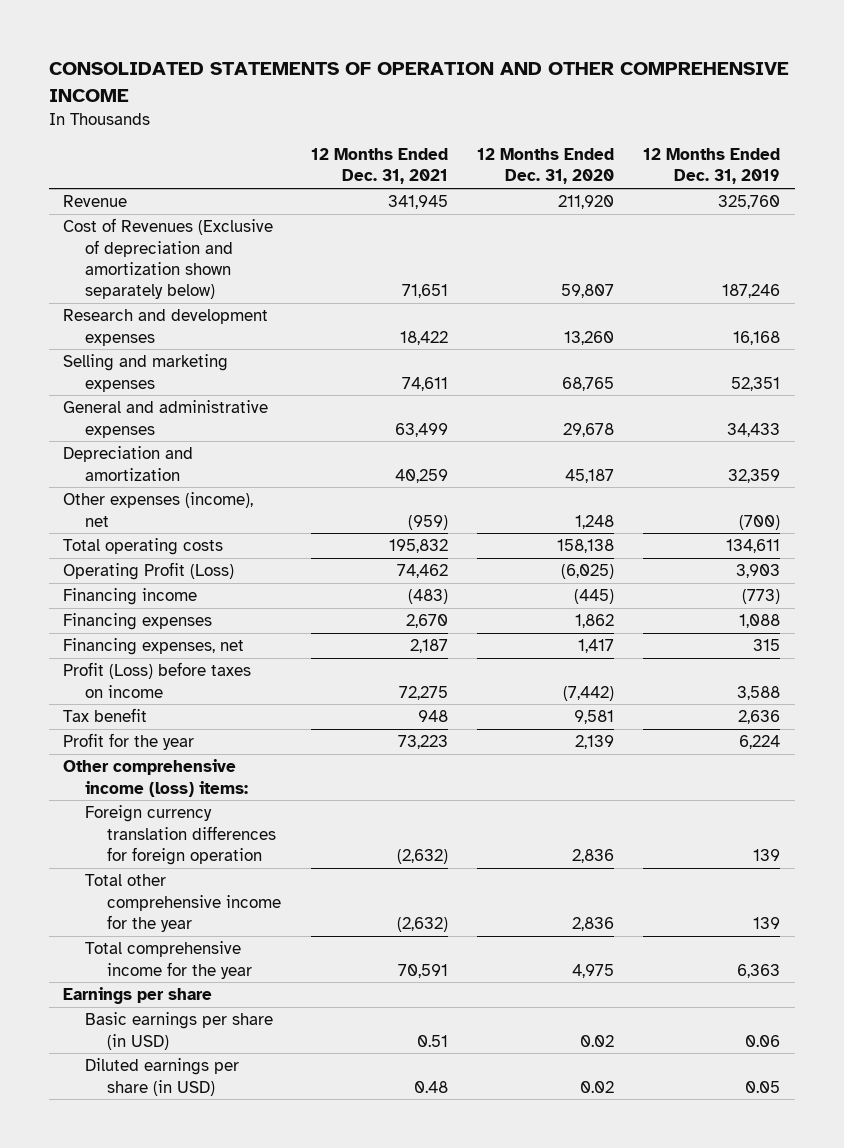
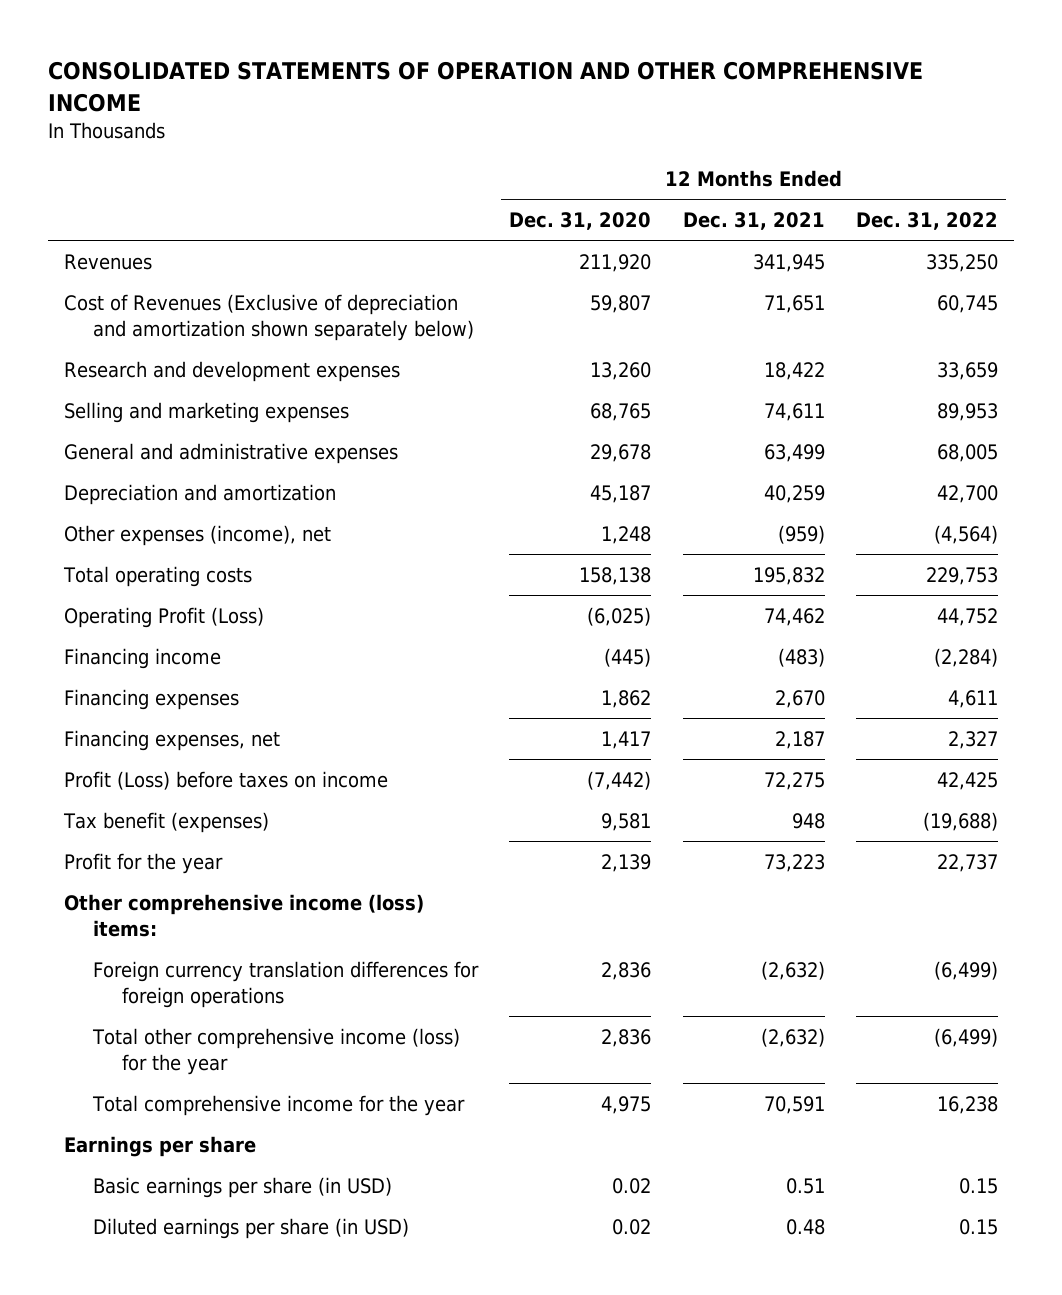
[643,148,781,185] 12 Months Ended Dec. 31, 2019 -> none
none -> [856,212,999,231] Dec. 31, 2022
[63,195,128,208] Revenue -> [63,253,152,270] Revenues
[63,708,148,723] Tax benefit -> [62,811,269,833] Tax benefit (expenses)
[85,805,277,865] Foreign currency translation differences for foreign operation -> [92,960,479,1008] Foreign currency translation differences for foreign operations
[85,874,282,932] Total other comprehensive income for the year -> [91,1027,460,1075] Total other comprehensive income (loss) for the year

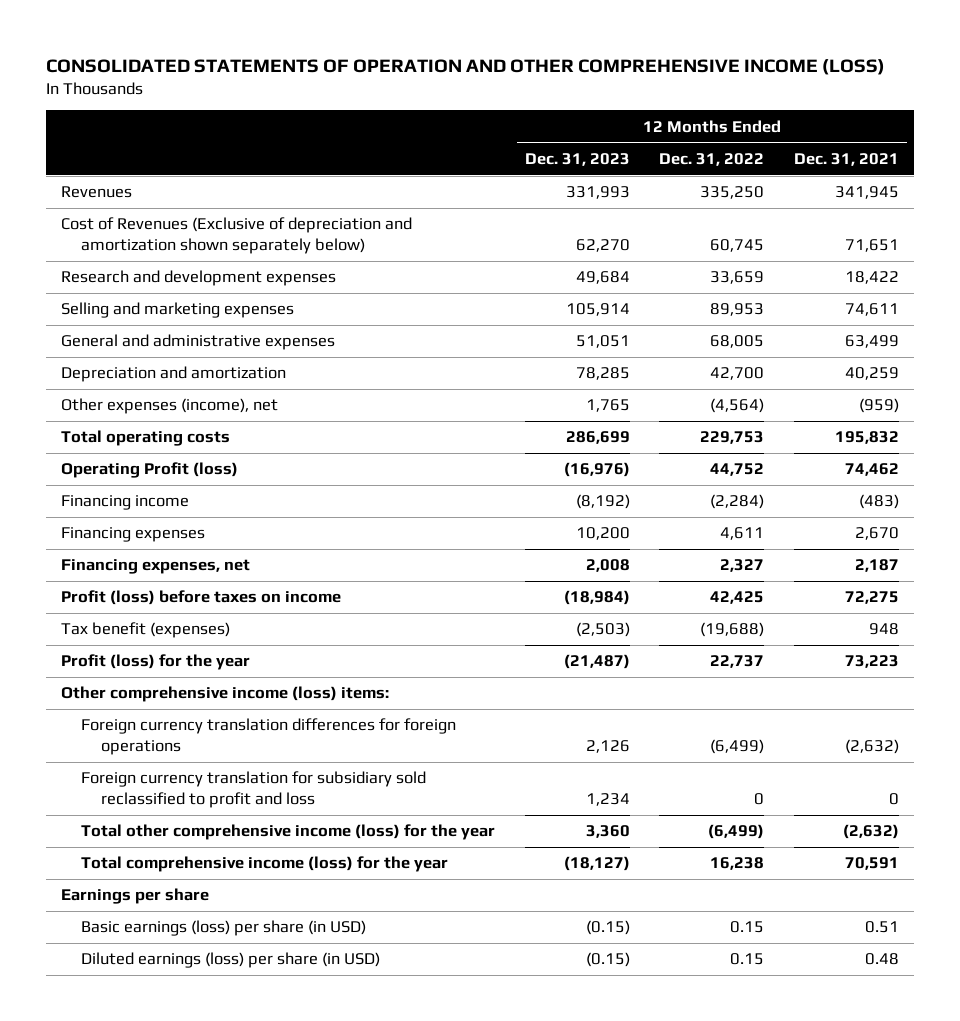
[48,61,924,112] CONSOLIDATED STATEMENTS OF OPERATION AND OTHER COMPREHENSIVE INCOME -> [46,58,886,75] CONSOLIDATED STATEMENTS OF OPERATION AND OTHER COMPREHENSIVE INCOME (LOSS)
[509,212,652,231] Dec. 31, 2020 -> none
none -> [524,152,630,166] Dec. 31, 2023
[63,606,264,628] Operating Profit (Loss) -> [60,462,238,479] Operating Profit (loss)
[63,770,388,790] Profit (Loss) before taxes on income -> [60,590,341,606] Profit (loss) before taxes on income
[63,852,223,874] Profit for the year -> [60,654,250,671] Profit (loss) for the year
none -> [80,771,426,809] Foreign currency translation for subsidiary sold reclassified to profit and loss
[91,1094,465,1116] Total comprehensive income for the year -> [80,856,448,873] Total comprehensive income (loss) for the year
[92,1176,392,1198] Basic earnings per share (in USD) -> [80,920,366,937] Basic earnings (loss) per share (in USD)
[92,1217,409,1239] Diluted earnings per share (in USD) -> [80,952,380,969] Diluted earnings (loss) per share (in USD)

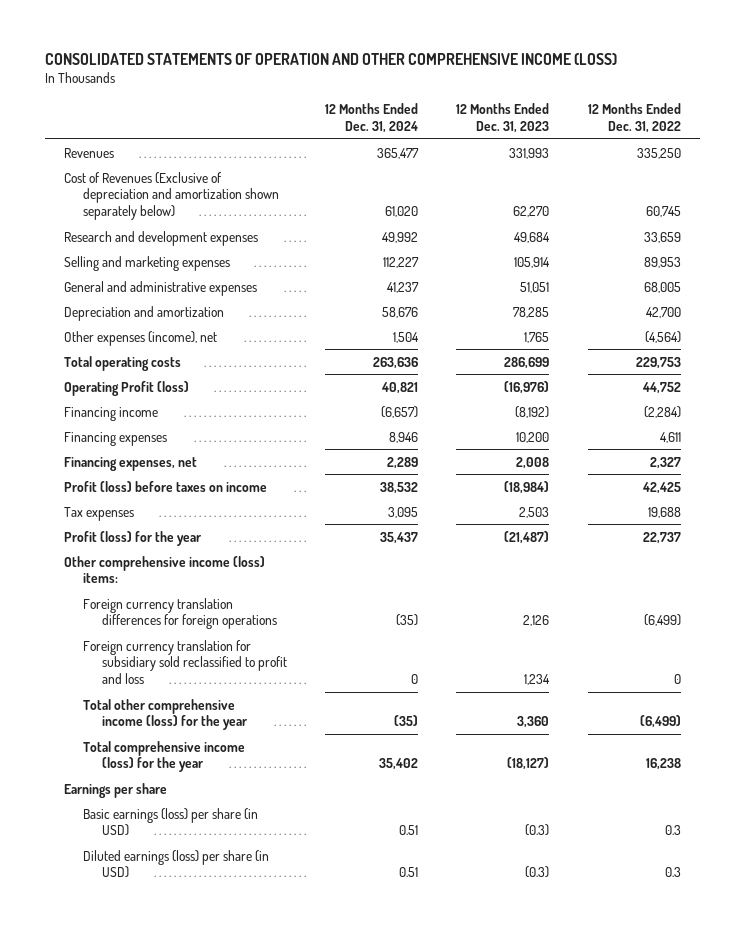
[794,152,900,166] Dec. 31, 2021 -> none
none -> [325,103,419,133] 12 Months Ended Dec. 31, 2024
[60,622,230,639] Tax benefit (expenses) -> [64,506,135,521] Tax expenses
[575,622,630,638] (2,503) -> [519,506,550,518] 2,503
[700,622,765,638] (19,688) -> [647,506,681,518] 19,688
[585,920,630,936] (0.15) -> [525,824,550,837] (0.3)
[730,921,765,934] 0.15 -> [664,825,681,836] 0.3
[585,952,630,968] (0.15) -> [525,866,550,879] (0.3)
[730,953,765,966] 0.15 -> [664,867,681,878] 0.3

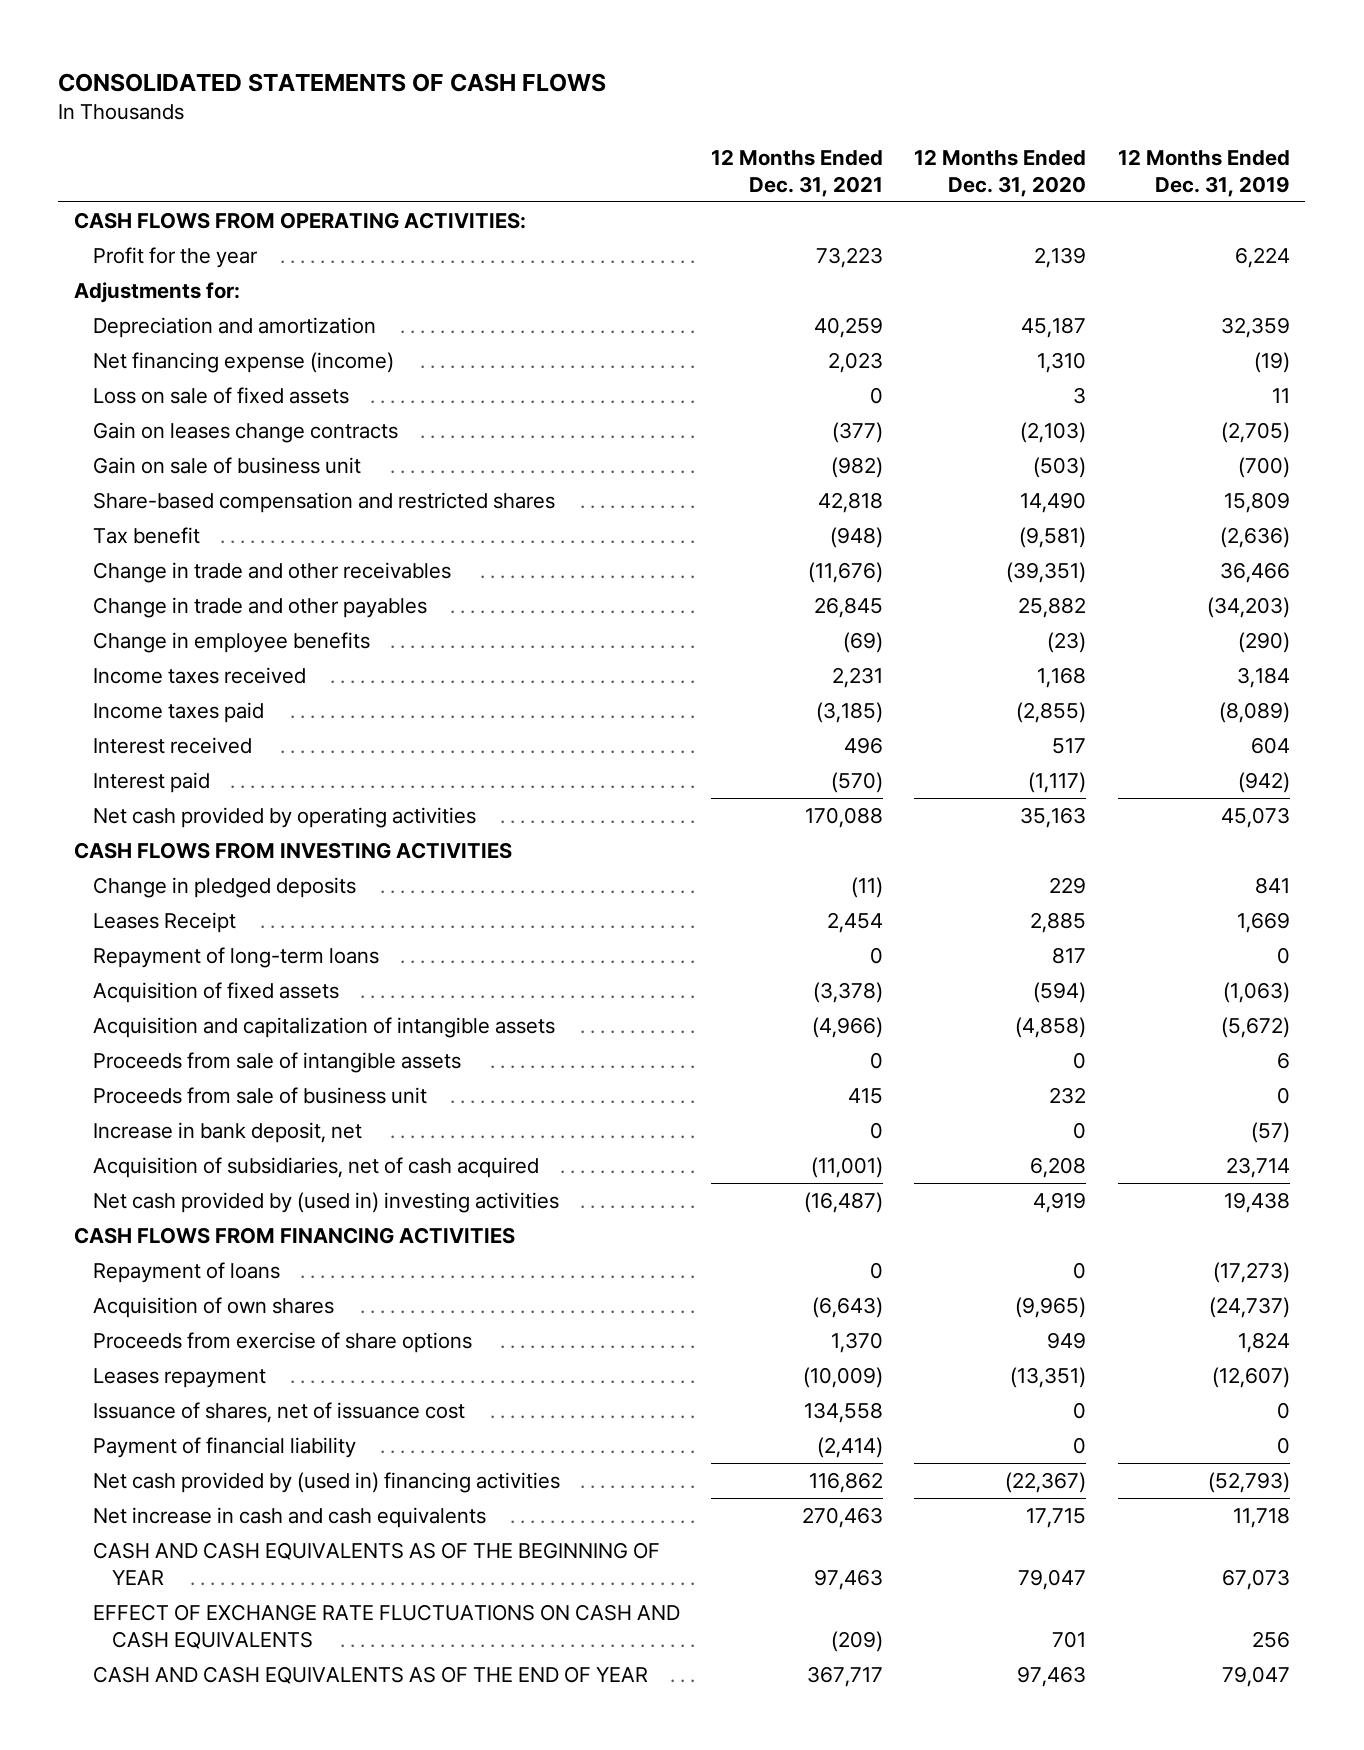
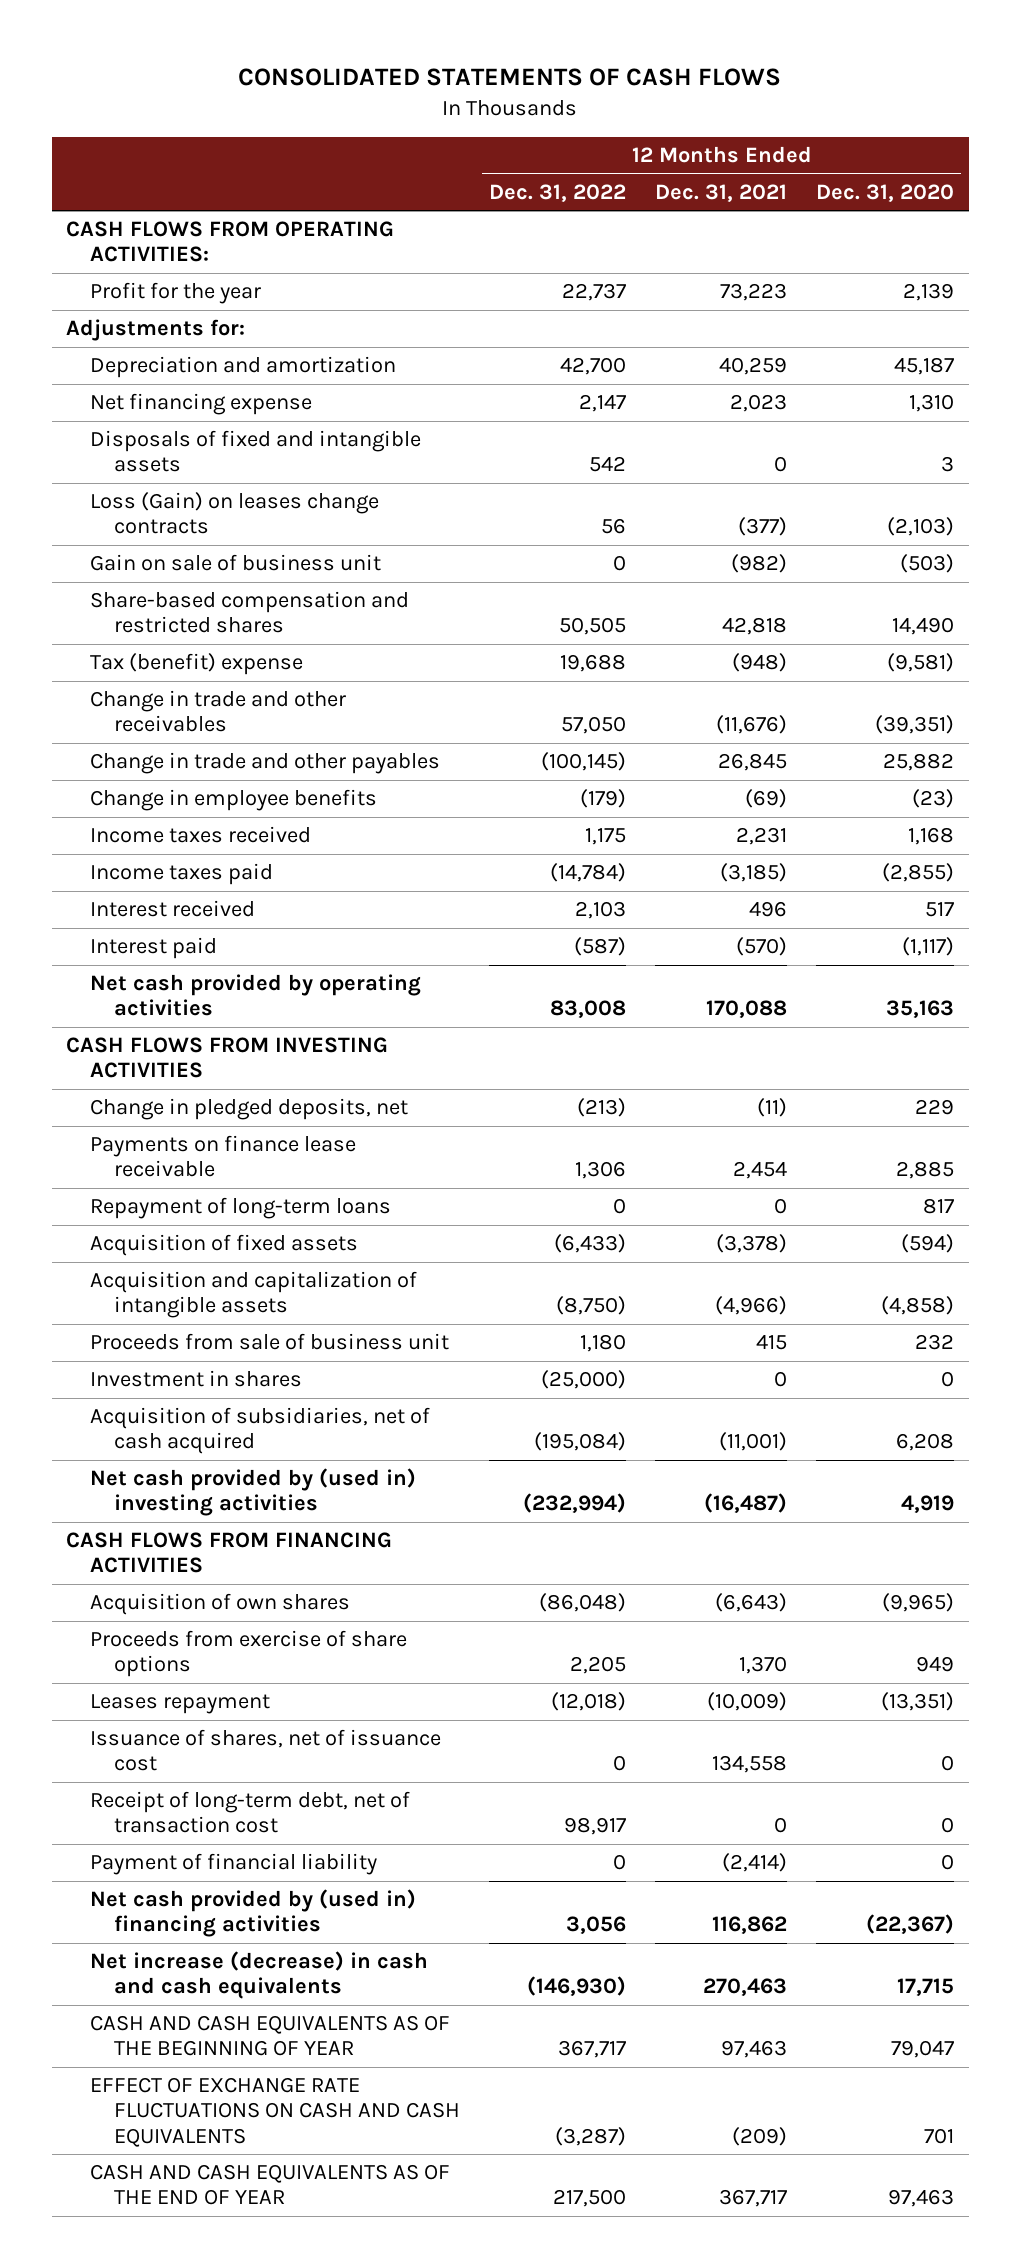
[1117,148,1290,197] 12 Months Ended Dec. 31, 2019 -> none
none -> [489,183,627,202] Dec. 31, 2022
[92,386,349,404] Loss on sale of fixed assets -> none
[92,351,394,373] Net financing expense (income) -> [90,393,313,416] Net financing expense
none -> [90,430,422,473] Disposals of fixed and intangible assets
[92,421,398,443] Gain on leases change contracts -> [90,492,380,535] Loss (Gain) on leases change contracts
[92,526,200,544] Tax benefit -> [90,653,304,676] Tax (benefit) expense
[92,876,356,898] Change in pledged deposits -> [90,1098,409,1121] Change in pledged deposits, net
[92,911,236,933] Leases Receipt -> [90,1135,357,1178] Payments on finance lease receivable
[92,1051,461,1073] Proceeds from sale of intangible assets -> none
[92,1121,362,1143] Increase in bank deposit, net -> none
none -> [90,1370,303,1388] Investment in shares
[92,1261,280,1283] Repayment of loans -> none
none -> [90,1791,411,1834] Receipt of long-term debt, net of transaction cost
[92,1506,486,1528] Net increase in cash and cash equivalents -> [90,1951,429,2000] Net increase (decrease) in cash and cash equivalents

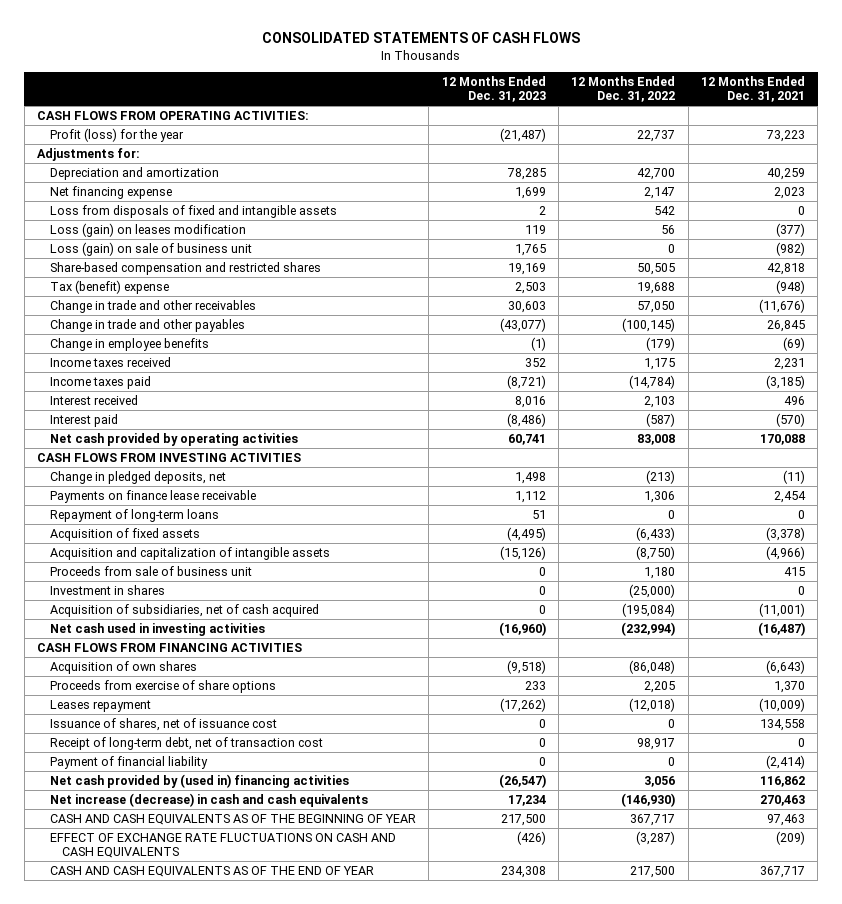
[816,183,955,202] Dec. 31, 2020 -> none
none -> [441,75,546,103] 12 Months Ended Dec. 31, 2023
[90,282,262,305] Profit for the year -> [49,127,184,142] Profit (loss) for the year
[90,430,422,473] Disposals of fixed and intangible assets -> [49,204,337,218] Loss from disposals of fixed and intangible assets
[90,492,380,535] Loss (Gain) on leases change contracts -> [49,222,246,237] Loss (gain) on leases modification
[90,554,382,572] Gain on sale of business unit -> [49,241,252,256] Loss (gain) on sale of business unit
[90,1468,417,1517] Net cash provided by (used in) investing activities -> [49,622,265,636] Net cash used in investing activities

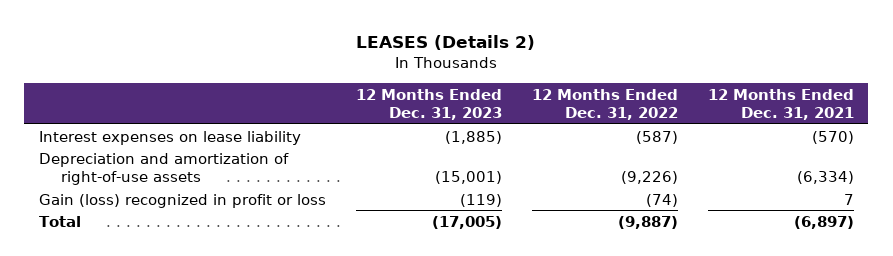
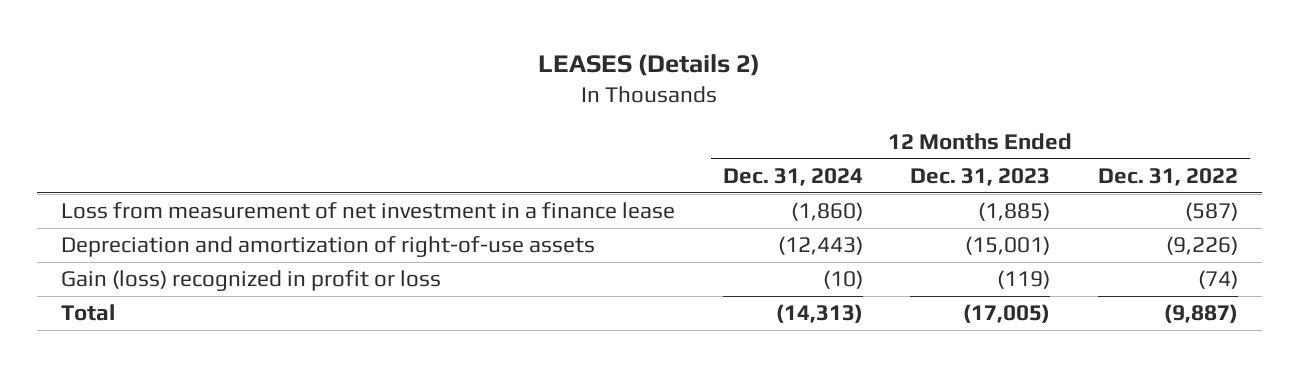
[707,88,854,120] 12 Months Ended Dec. 31, 2021 -> none
none -> [722,167,863,186] Dec. 31, 2024
[39,130,302,145] Interest expenses on lease liability -> [60,202,675,220] Loss from measurement of net investment in a finance lease

